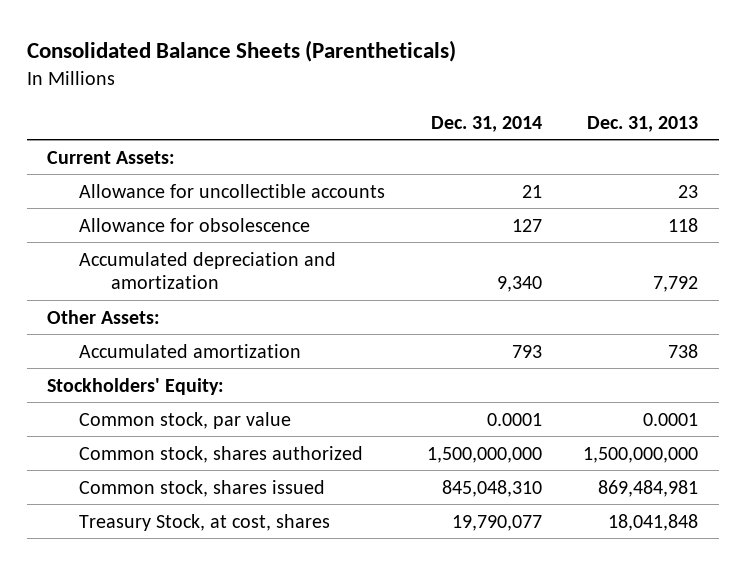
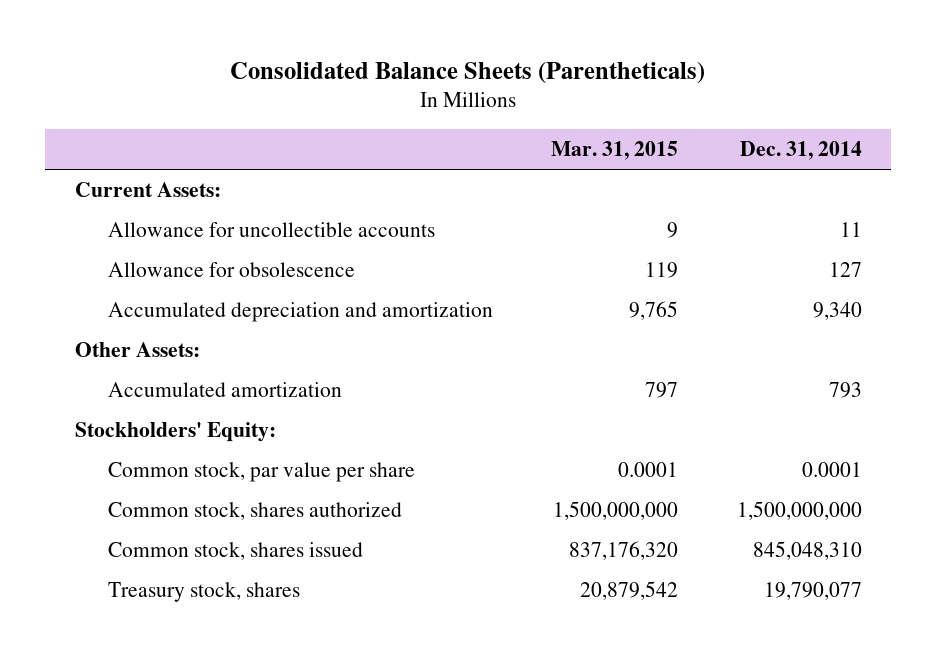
[587,115,699,132] Dec. 31, 2013 -> none
none -> [551,141,679,161] Mar. 31, 2015
[521,184,542,198] 21 -> [839,222,862,238] 11
[79,411,292,429] Common stock, par value -> [107,462,415,483] Common stock, par value per share
[79,513,331,531] Treasury Stock, at cost, shares -> [107,582,300,603] Treasury stock, shares

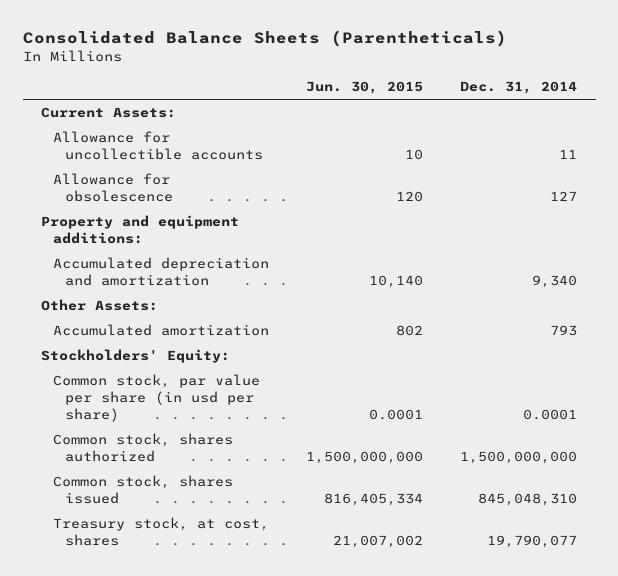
[551,141,679,161] Mar. 31, 2015 -> none
none -> [306,81,424,95] Jun. 30, 2015
none -> [41,215,240,244] Property and equipment additions:
[107,462,415,483] Common stock, par value per share -> [52,374,260,422] Common stock, par value per share (in usd per share)
[107,582,300,603] Treasury stock, shares -> [52,517,269,546] Treasury stock, at cost, shares

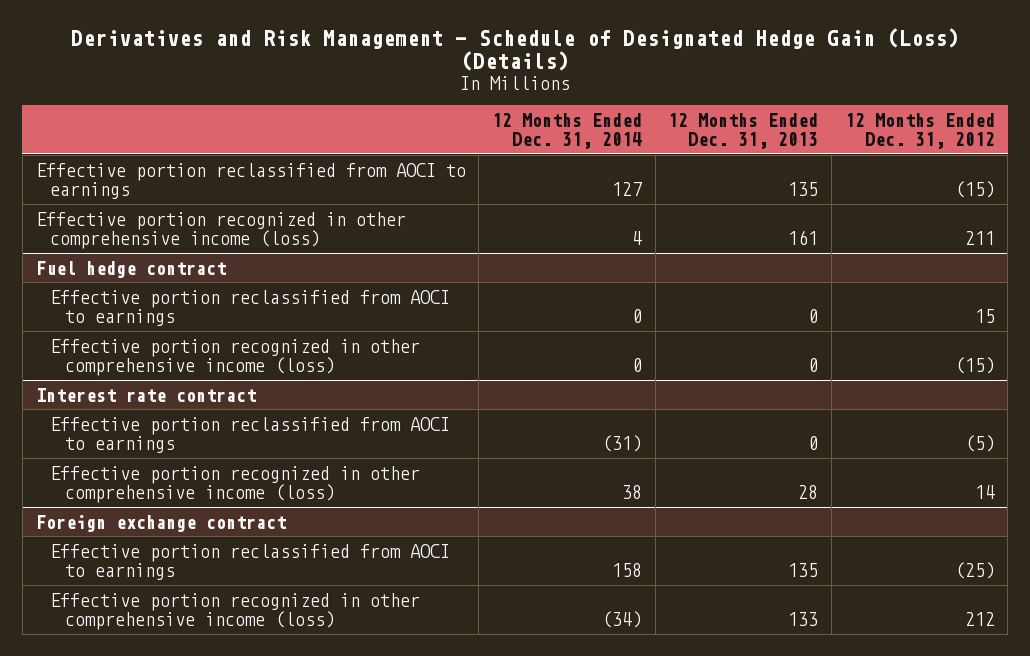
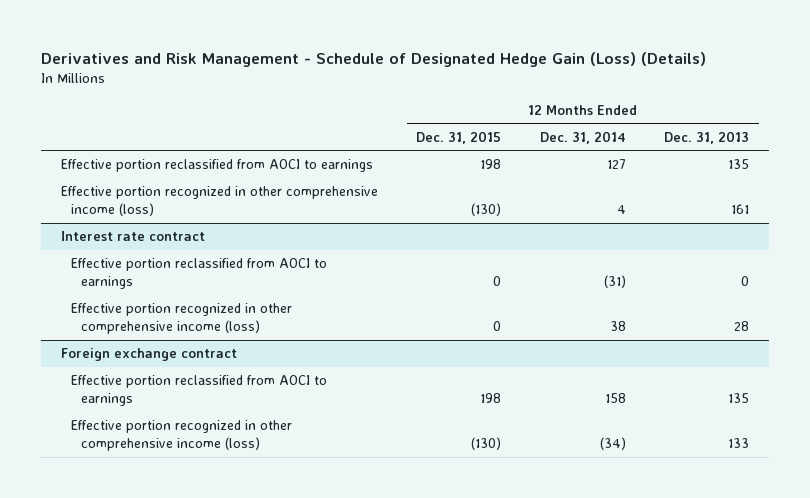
[844,112,995,149] 12 Months Ended Dec. 31, 2012 -> none
none -> [416,130,502,144] Dec. 31, 2015
[35,260,226,278] Fuel hedge contract -> none
[50,289,451,326] Effective portion reclassified from AOCI to earnings -> none
[50,338,421,376] Effective portion recognized in other comprehensive income (loss) -> none

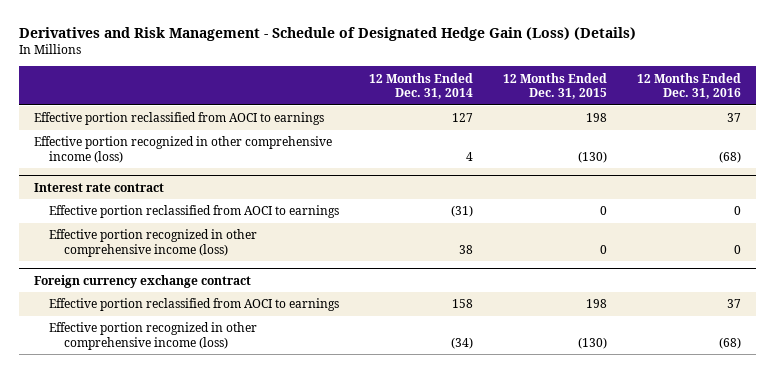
[664,130,750,144] Dec. 31, 2013 -> none
none -> [636,72,741,100] 12 Months Ended Dec. 31, 2016
[60,348,237,362] Foreign exchange contract -> [34,274,252,288] Foreign currency exchange contract

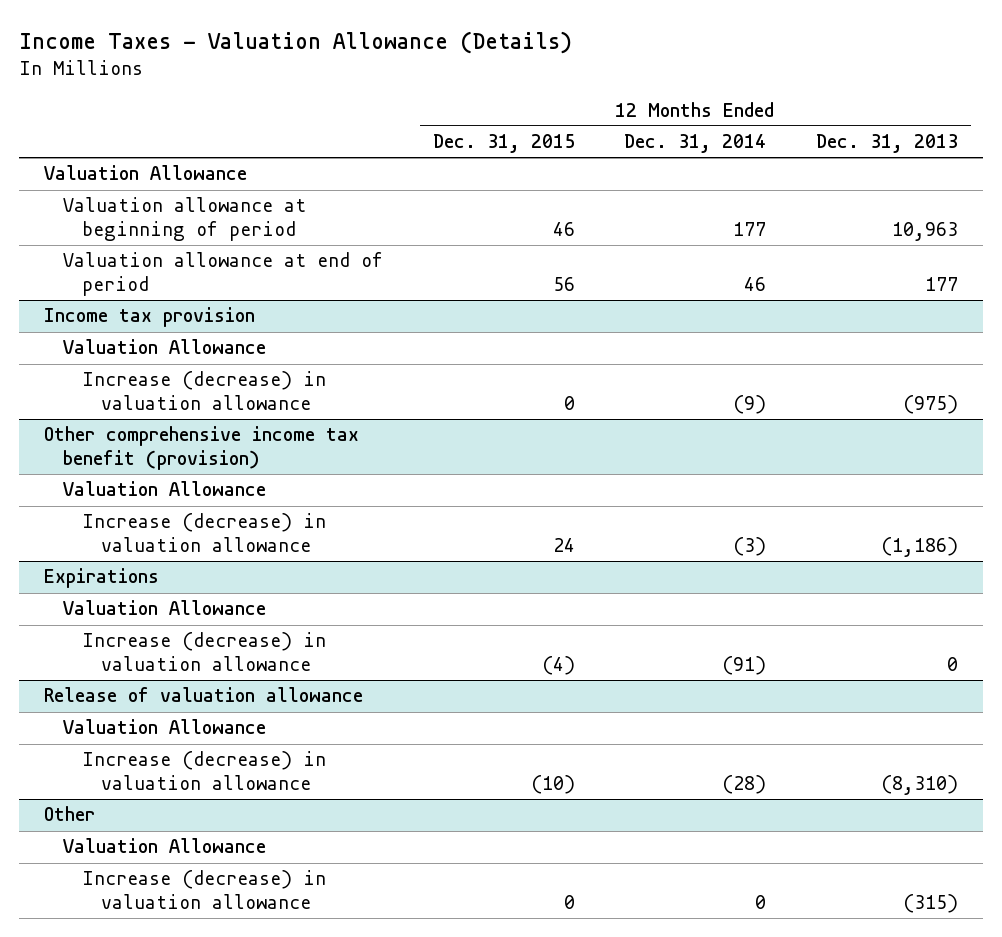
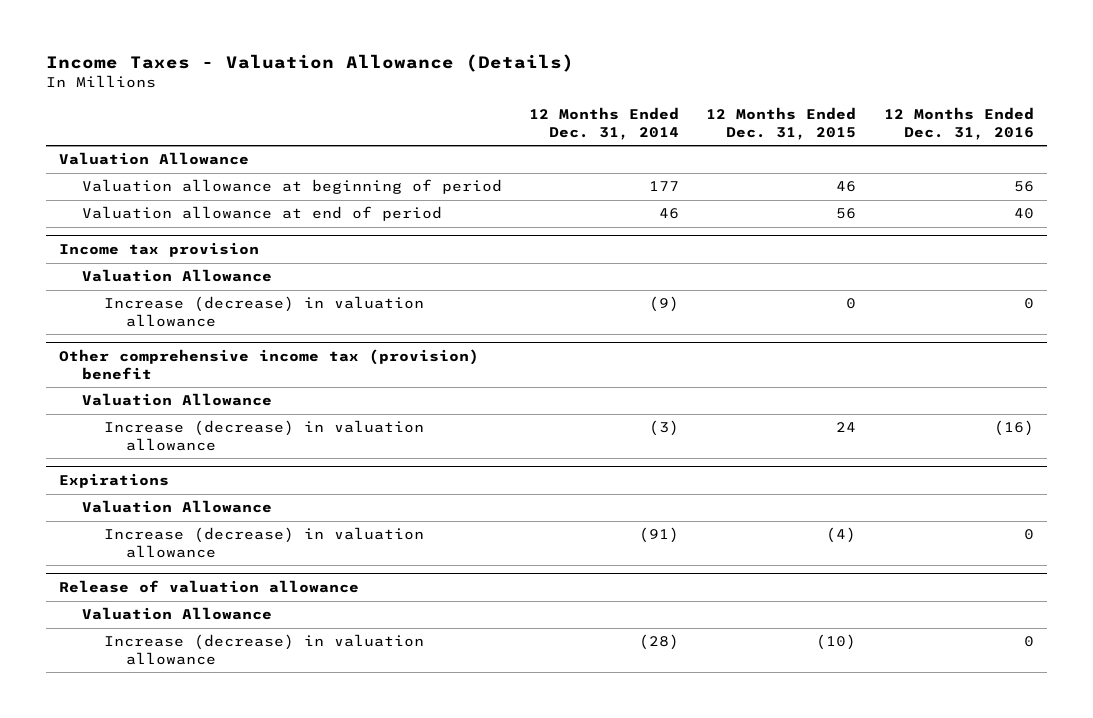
[816,134,959,154] Dec. 31, 2013 -> none
none -> [883,107,1034,140] 12 Months Ended Dec. 31, 2016
[43,426,359,470] Other comprehensive income tax benefit (provision) -> [59,349,480,380] Other comprehensive income tax (provision) benefit
[43,806,95,822] Other -> none
[62,838,266,854] Valuation Allowance -> none
[81,870,326,909] Increase (decrease) in valuation allowance -> none

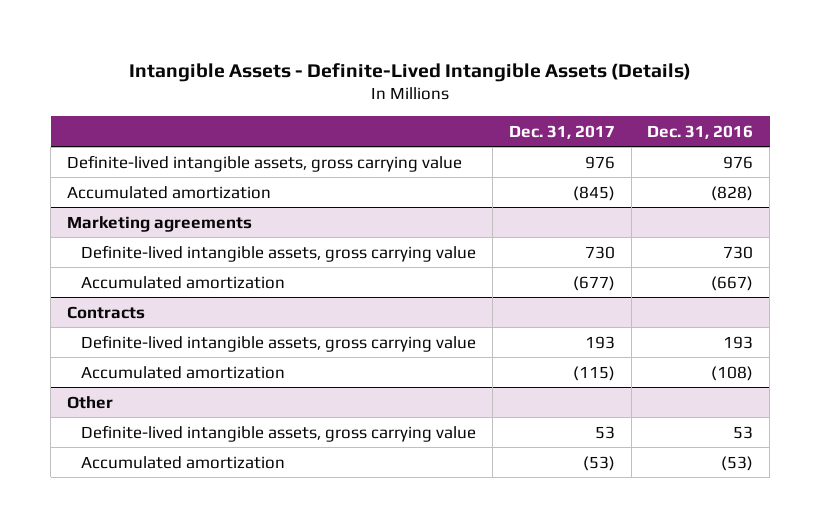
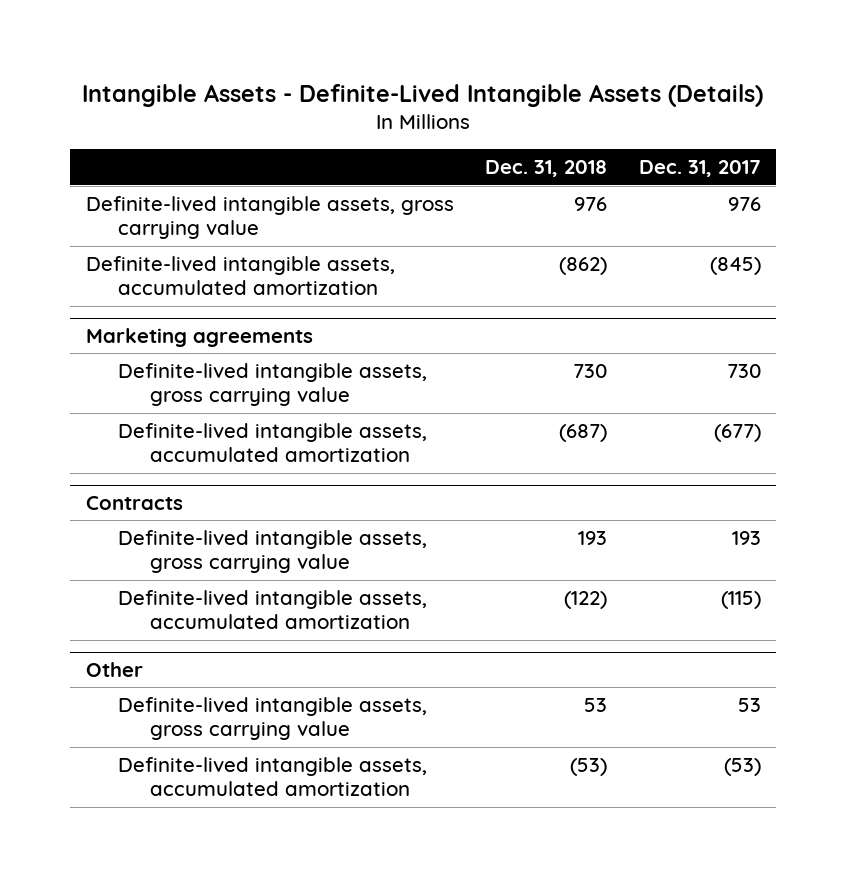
[647,124,754,139] Dec. 31, 2016 -> none
none -> [485,160,608,178] Dec. 31, 2018
[66,185,271,199] Accumulated amortization -> [85,255,395,296] Definite-lived intangible assets, accumulated amortization
[80,275,285,289] Accumulated amortization -> [118,422,428,463] Definite-lived intangible assets, accumulated amortization
[80,365,285,379] Accumulated amortization -> [118,589,428,630] Definite-lived intangible assets, accumulated amortization
[80,455,285,469] Accumulated amortization -> [118,756,428,797] Definite-lived intangible assets, accumulated amortization

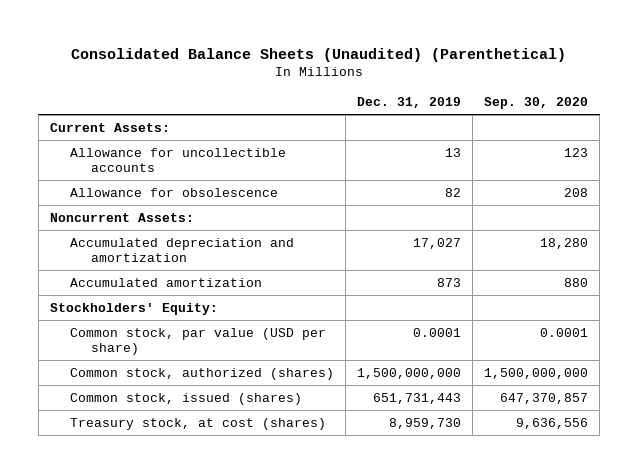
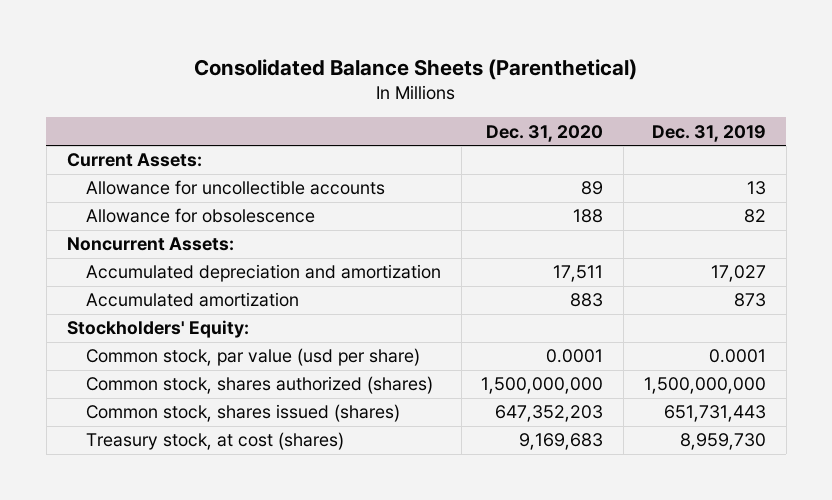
[70,47,566,62] Consolidated Balance Sheets (Unaudited) (Parenthetical) -> [194,58,638,80] Consolidated Balance Sheets (Parenthetical)
[484,97,589,110] Sep. 30, 2020 -> none
none -> [486,124,604,142] Dec. 31, 2020
[70,327,327,356] Common stock, par value (USD per share) -> [86,348,421,367] Common stock, par value (usd per share)
[70,367,335,380] Common stock, authorized (shares) -> [86,376,434,395] Common stock, shares authorized (shares)
[70,392,303,405] Common stock, issued (shares) -> [86,404,401,423] Common stock, shares issued (shares)

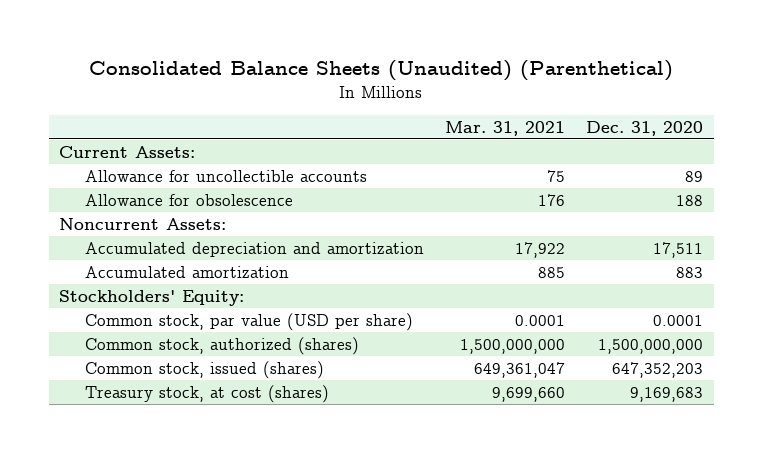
[194,58,638,80] Consolidated Balance Sheets (Parenthetical) -> [89,59,674,81] Consolidated Balance Sheets (Unaudited) (Parenthetical)
[651,124,766,142] Dec. 31, 2019 -> none
none -> [445,120,566,136] Mar. 31, 2021
[86,348,421,367] Common stock, par value (usd per share) -> [85,312,414,331] Common stock, par value (USD per share)
[86,376,434,395] Common stock, shares authorized (shares) -> [85,336,360,355] Common stock, authorized (shares)
[86,404,401,423] Common stock, shares issued (shares) -> [85,360,325,379] Common stock, issued (shares)

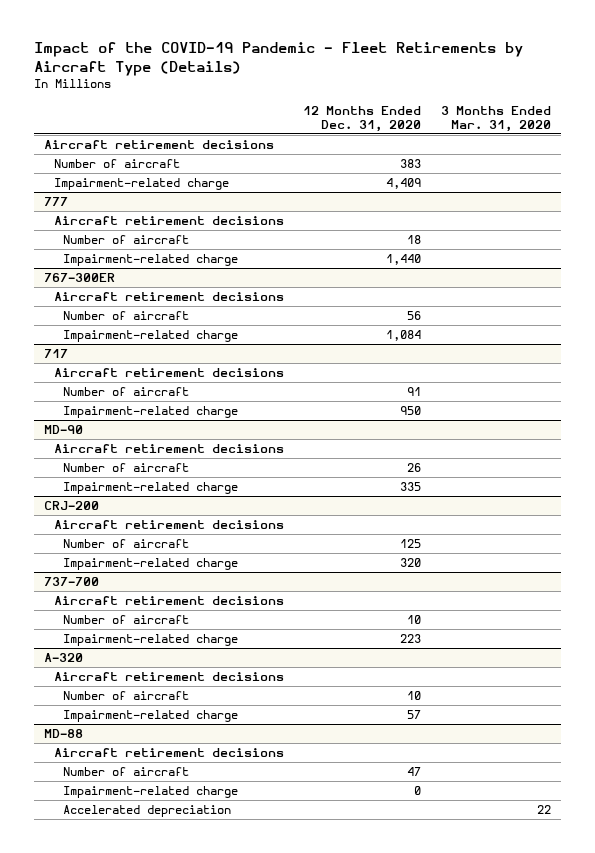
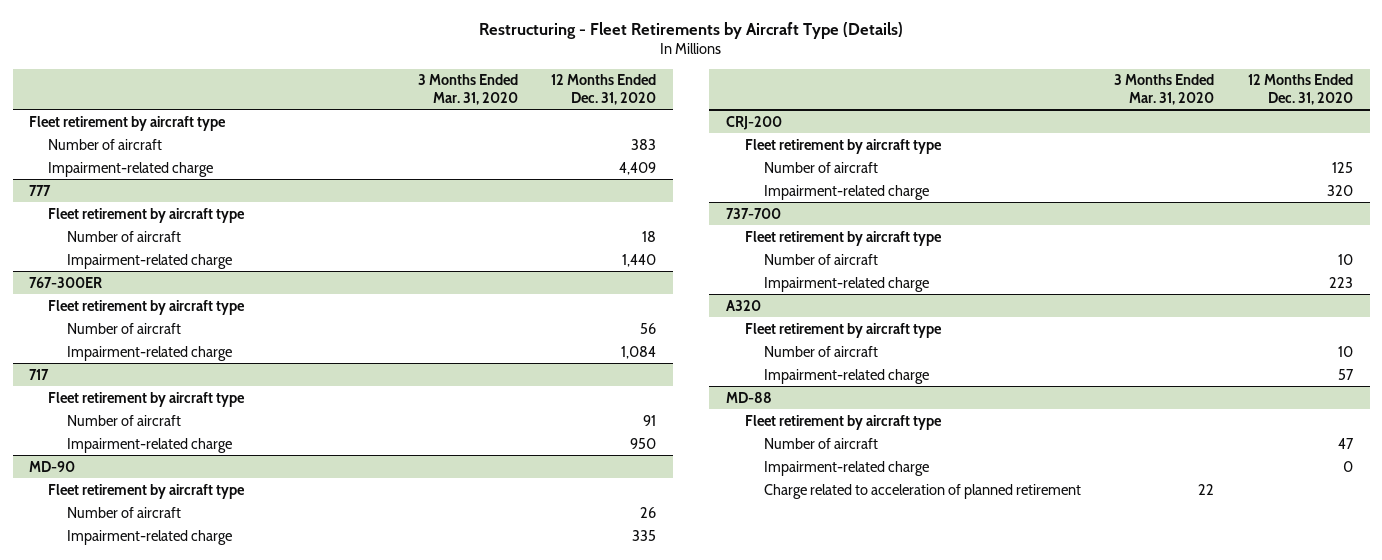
[34,42,524,77] Impact of the COVID-19 Pandemic - Fleet Retirements by Aircraft Type (Details) -> [479,21,904,39] Restructuring - Fleet Retirements by Aircraft Type (Details)
[44,139,275,149] Aircraft retirement decisions -> [29,115,227,131] Fleet retirement by aircraft type
[53,215,284,225] Aircraft retirement decisions -> [48,207,246,223] Fleet retirement by aircraft type
[53,291,284,301] Aircraft retirement decisions -> [48,299,246,315] Fleet retirement by aircraft type
[53,367,284,377] Aircraft retirement decisions -> [48,391,246,407] Fleet retirement by aircraft type
[53,443,284,453] Aircraft retirement decisions -> [48,483,246,499] Fleet retirement by aircraft type
[53,519,284,529] Aircraft retirement decisions -> [744,138,942,154] Fleet retirement by aircraft type
[53,595,284,605] Aircraft retirement decisions -> [744,230,942,246] Fleet retirement by aircraft type
[44,652,84,662] A-320 -> [725,299,761,311] A320
[53,671,284,681] Aircraft retirement decisions -> [744,322,942,338] Fleet retirement by aircraft type
[53,747,284,757] Aircraft retirement decisions -> [744,414,942,430] Fleet retirement by aircraft type
[63,804,232,817] Accelerated depreciation -> [763,483,1081,499] Charge related to acceleration of planned retirement

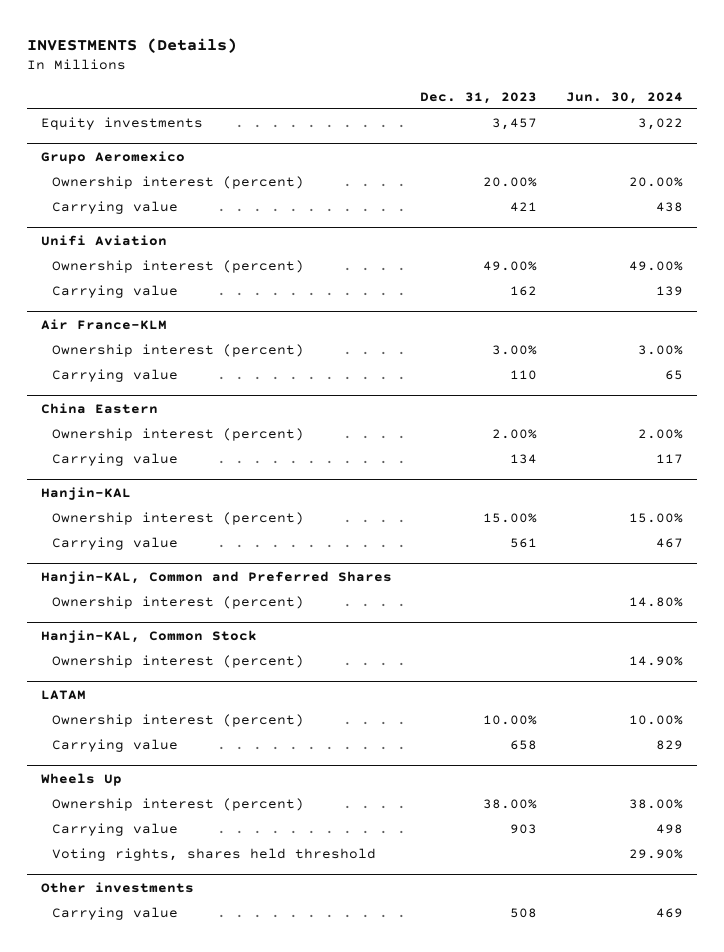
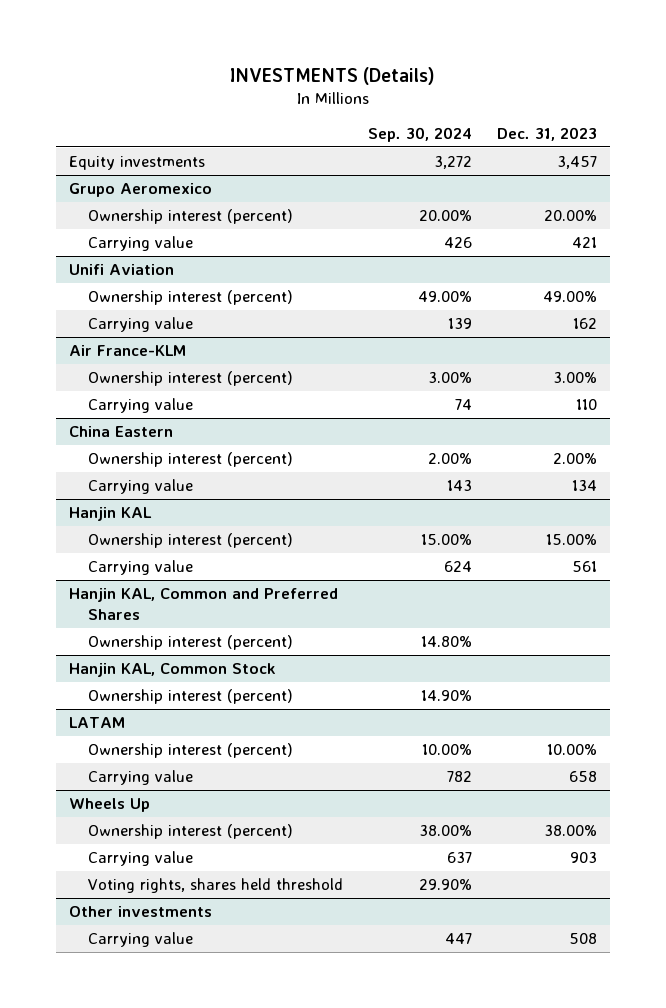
[565,91,683,104] Jun. 30, 2024 -> none
none -> [368,126,473,142] Sep. 30, 2024
[41,486,132,500] Hanjin-KAL -> [69,506,153,521] Hanjin KAL
[41,570,393,584] Hanjin-KAL, Common and Preferred Shares -> [69,587,339,621] Hanjin KAL, Common and Preferred Shares
[41,629,258,643] Hanjin-KAL, Common Stock -> [69,662,277,677] Hanjin KAL, Common Stock

